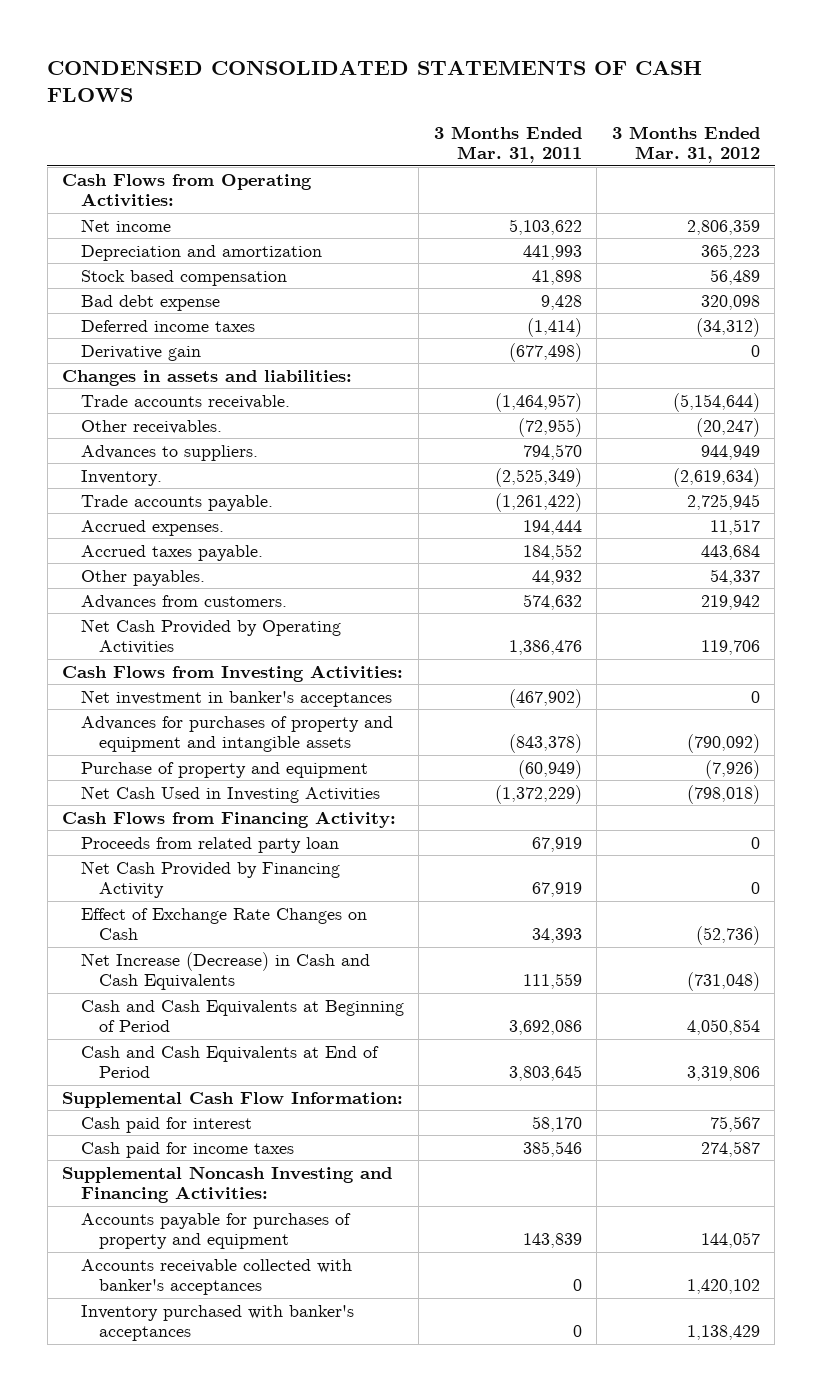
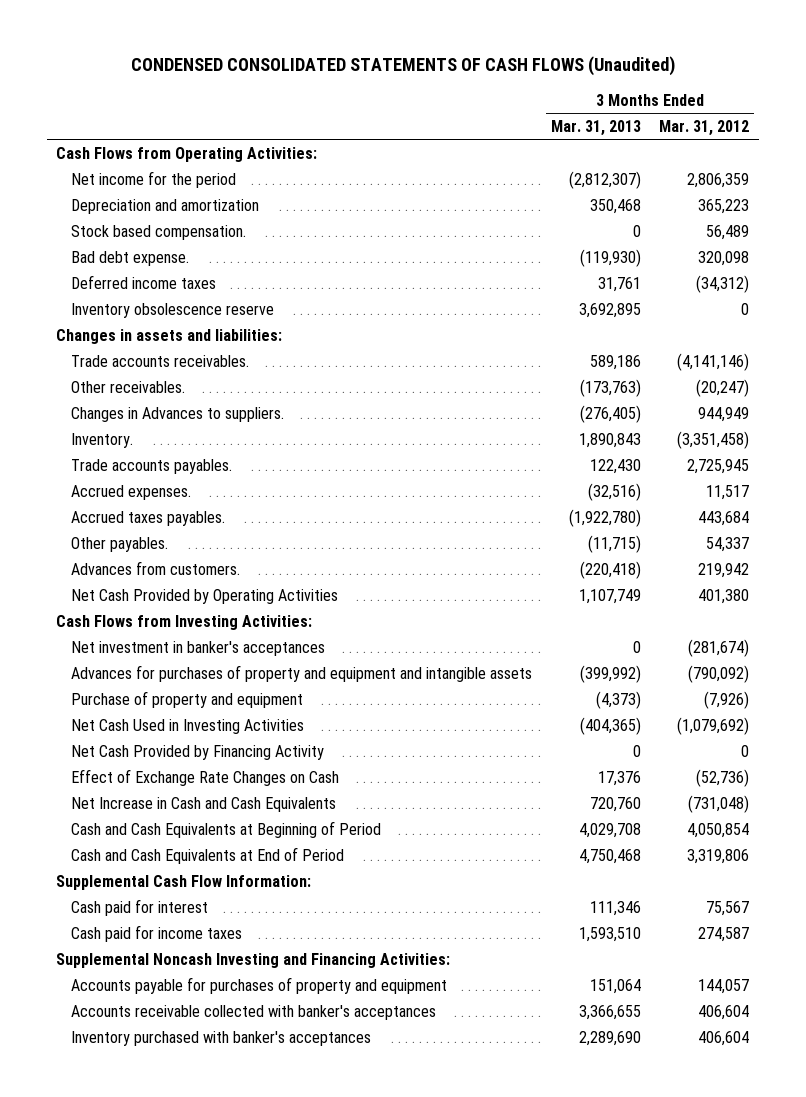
[47,59,703,103] CONDENSED CONSOLIDATED STATEMENTS OF CASH FLOWS -> [130,56,675,77] CONDENSED CONSOLIDATED STATEMENTS OF CASH FLOWS (Unaudited)
[433,125,582,164] 3 Months Ended Mar. 31, 2011 -> none
none -> [550,119,641,136] Mar. 31, 2013
[80,218,171,232] Net income -> [71,170,237,188] Net income for the period
[80,269,287,286] Stock based compensation -> [71,224,247,240] Stock based compensation.
[80,294,220,311] Bad debt expense -> [71,250,190,266] Bad debt expense.
[80,344,201,361] Derivative gain -> none
none -> [71,302,275,318] Inventory obsolescence reserve
[80,394,290,409] Trade accounts receivable. -> [71,354,250,367] Trade accounts receivables.
[672,392,760,412] (5,154,644) -> [677,352,750,371] (4,141,146)
[80,444,258,461] Advances to suppliers. -> [71,406,285,422] Changes in Advances to suppliers.
[672,467,760,487] (2,619,634) -> [677,430,750,449] (3,351,458)
[80,494,273,511] Trade accounts payable. -> [71,458,233,474] Trade accounts payables.
[80,544,263,561] Accrued taxes payable. -> [71,510,226,526] Accrued taxes payables.
[700,640,760,656] 119,706 -> [698,588,750,604] 401,380
[750,690,760,703] 0 -> [688,638,750,657] (281,674)
[62,810,397,828] Cash Flows from Financing Activity: -> none
[80,836,339,853] Proceeds from related party loan -> none
[686,784,760,804] (798,018) -> [677,716,750,735] (1,079,692)
[80,951,370,991] Net Increase (Decrease) in Cash and Cash Equivalents -> [71,796,337,812] Net Increase in Cash and Cash Equivalents
[686,1279,760,1295] 1,420,102 -> [698,1004,750,1020] 406,604
[686,1325,760,1341] 1,138,429 -> [698,1030,750,1046] 406,604

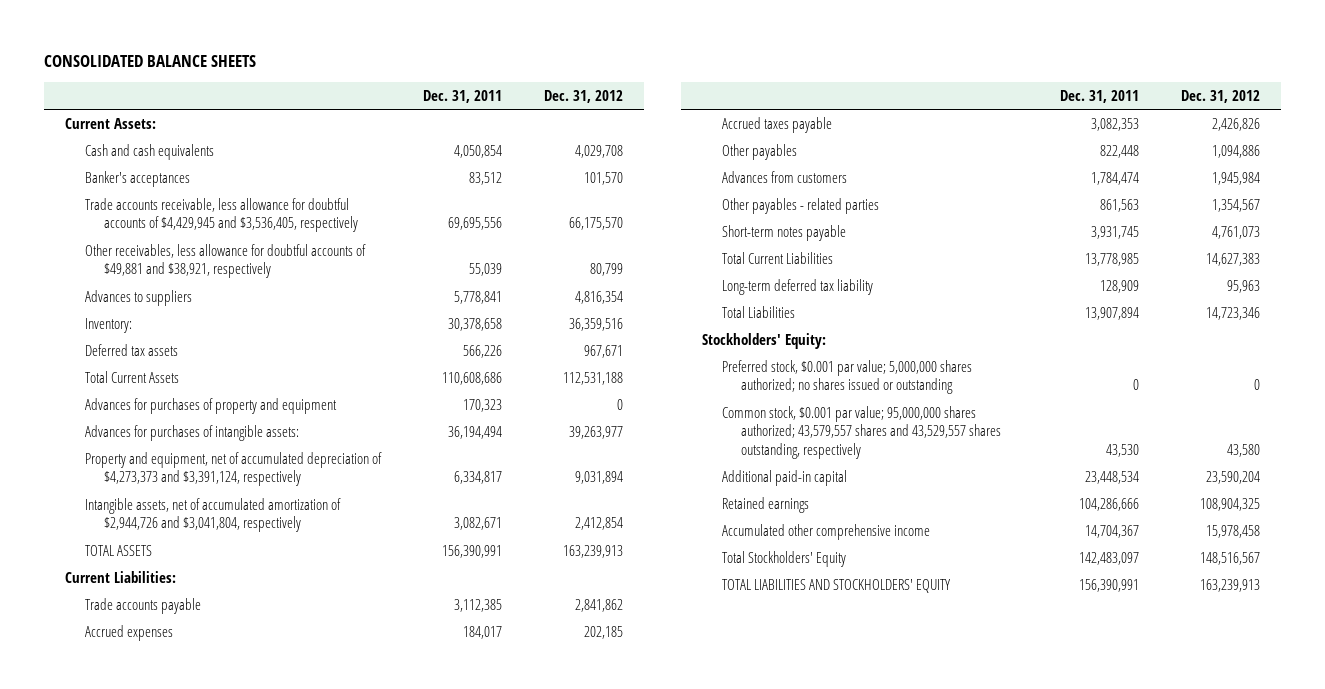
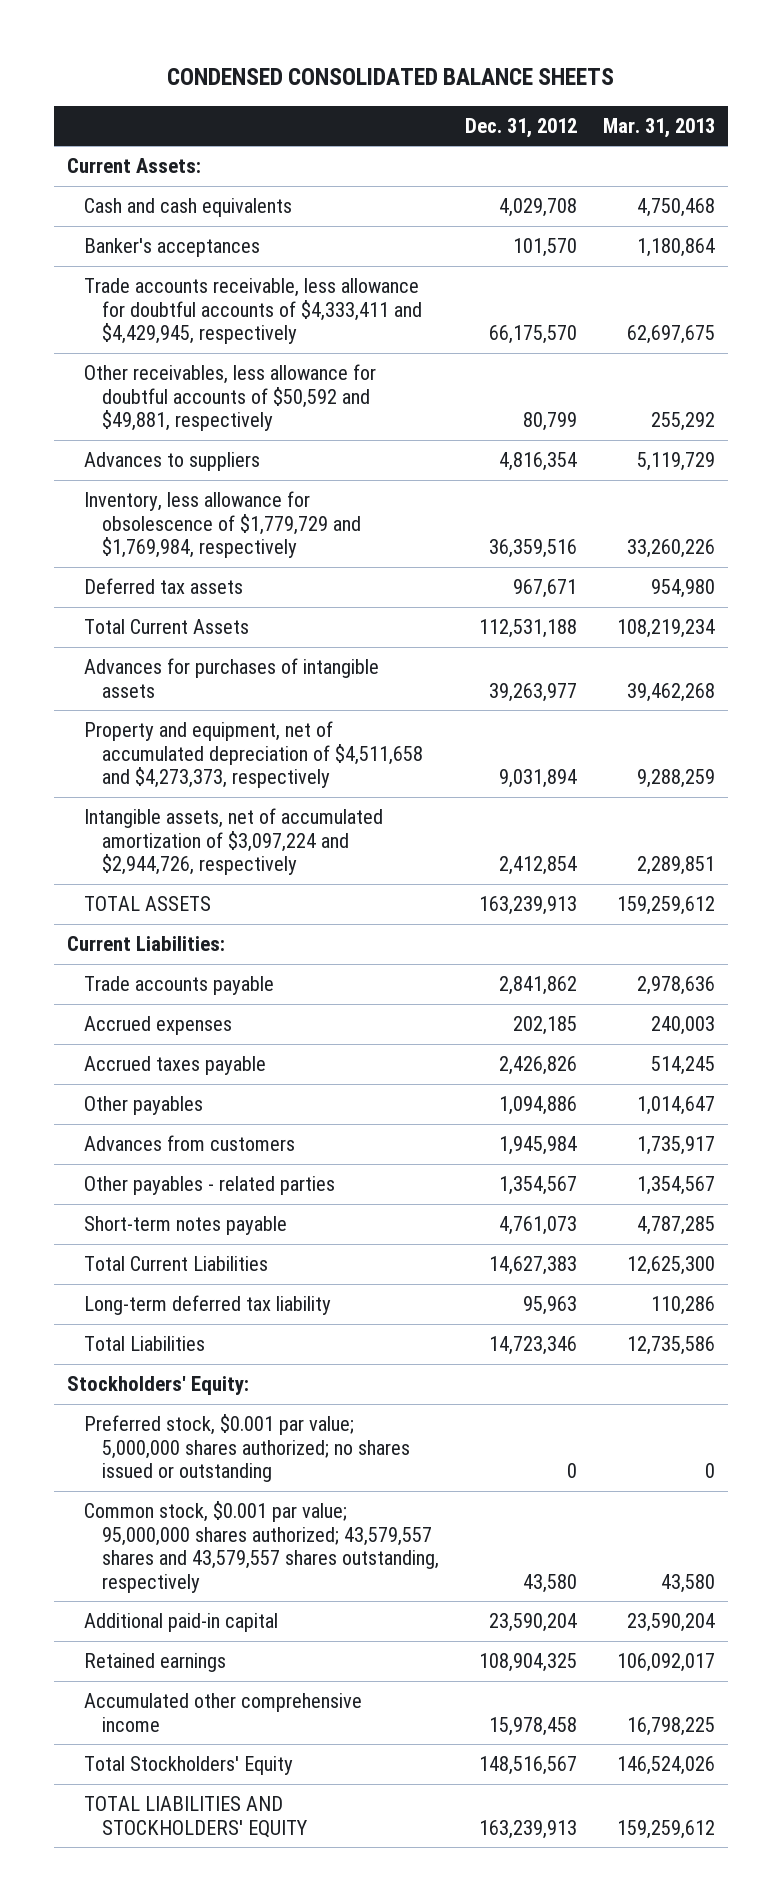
[44,55,257,68] CONSOLIDATED BALANCE SHEETS -> [166,68,614,86] CONDENSED CONSOLIDATED BALANCE SHEETS
[422,90,502,104] Dec. 31, 2011 -> none
none -> [602,117,715,138] Mar. 31, 2013
[84,197,359,233] Trade accounts receivable, less allowance for doubtful accounts of $4,429,945 and $3,536,405, respectively -> [84,278,423,345] Trade accounts receivable, less allowance for doubtful accounts of $4,333,411 and $4,429,945, respectively
[84,243,366,279] Other receivables, less allowance for doubtful accounts of $49,881 and $38,921, respectively -> [84,364,377,432] Other receivables, less allowance for doubtful accounts of $50,592 and $49,881, respectively
[84,317,132,333] Inventory: -> [84,491,362,559] Inventory, less allowance for obsolescence of $1,779,729 and $1,769,984, respectively
[84,397,337,414] Advances for purchases of property and equipment -> none
[84,424,299,441] Advances for purchases of intangible assets: -> [84,658,380,698] Advances for purchases of intangible assets
[84,451,382,487] Property and equipment, net of accumulated depreciation of $4,273,373 and $3,391,124, respectively -> [84,721,424,789] Property and equipment, net of accumulated depreciation of $4,511,658 and $4,273,373, respectively
[84,497,341,533] Intangible assets, net of accumulated amortization of $2,944,726 and $3,041,804, respectively -> [84,808,384,876] Intangible assets, net of accumulated amortization of $3,097,224 and $2,944,726, respectively
[721,405,1002,459] Common stock, $0.001 par value; 95,000,000 shares authorized; 43,579,557 shares and 43,529,557 shares outstanding, respectively -> [84,1501,440,1593] Common stock, $0.001 par value; 95,000,000 shares authorized; 43,579,557 shares and 43,579,557 shares outstanding, respectively

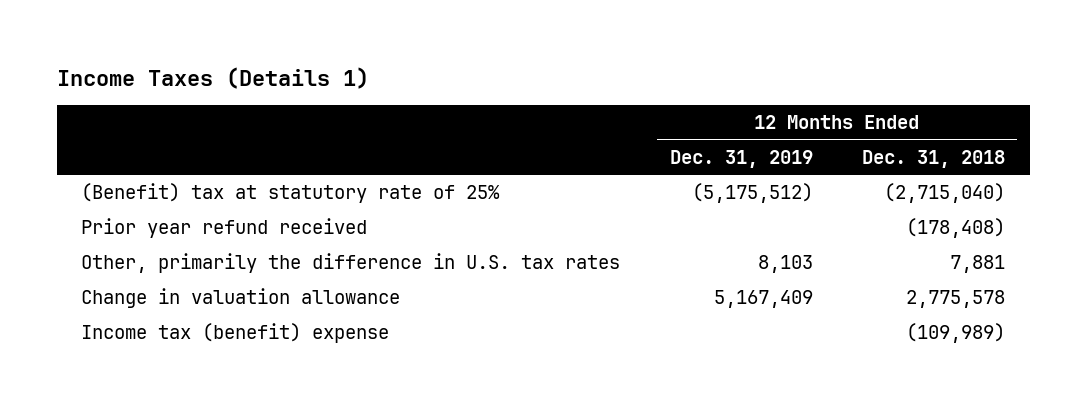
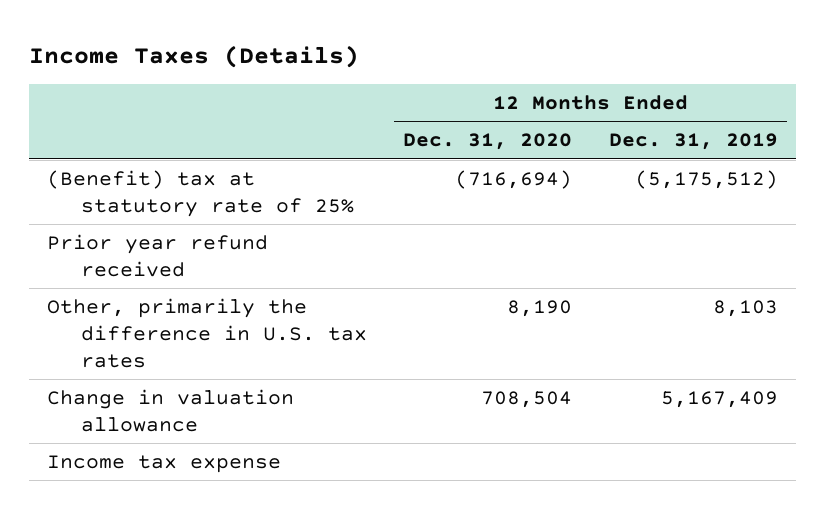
[56,66,369,89] Income Taxes (Details 1) -> [28,44,359,68] Income Taxes (Details)
[862,149,1006,168] Dec. 31, 2018 -> none
none -> [403,133,573,151] Dec. 31, 2020
[81,323,390,344] Income tax (benefit) expense -> [47,454,282,473] Income tax expense

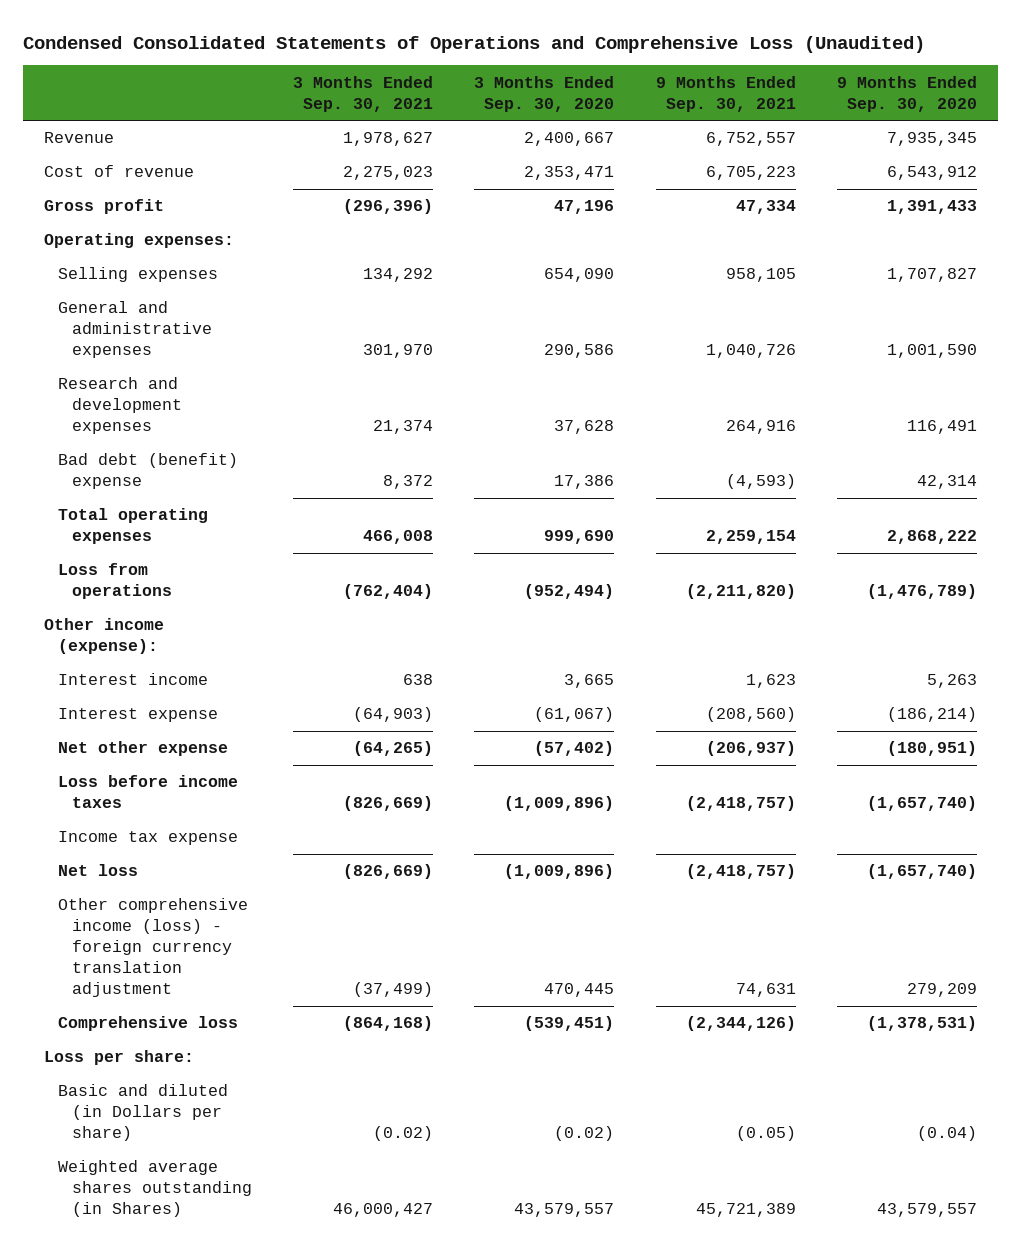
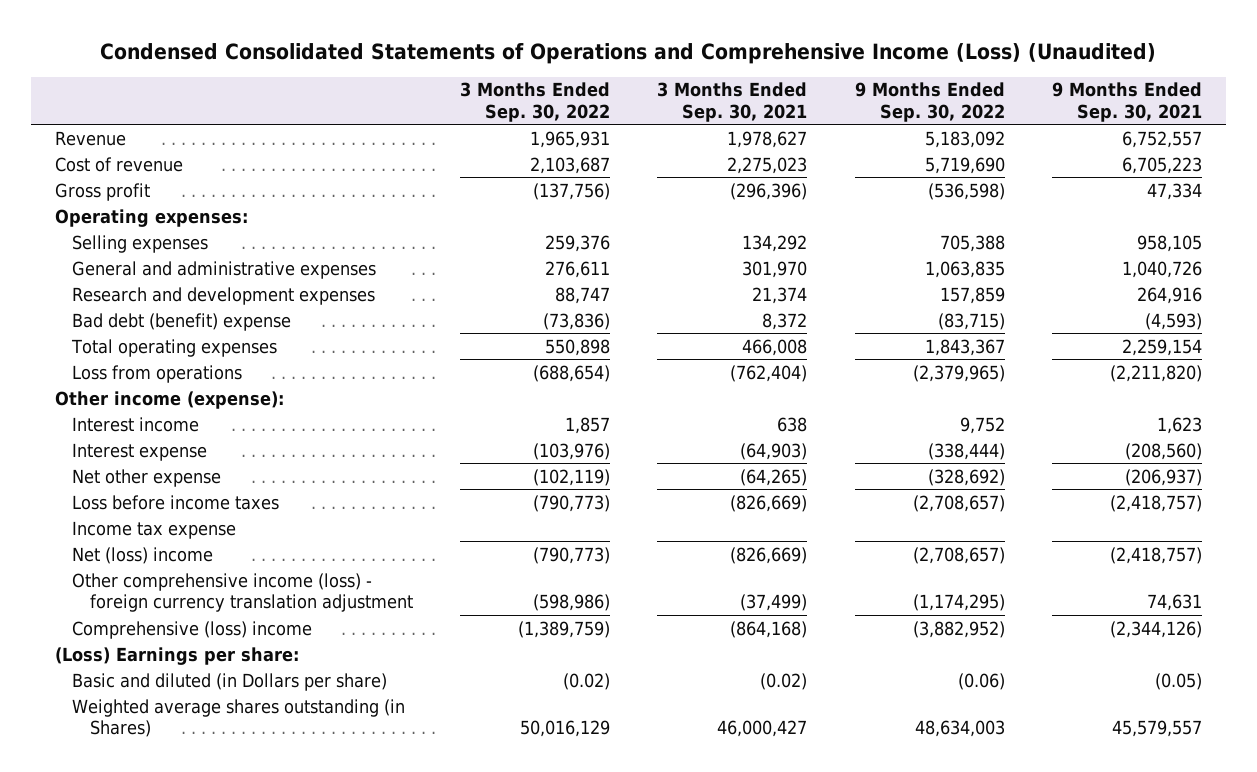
[23,35,926,53] Condensed Consolidated Statements of Operations and Comprehensive Loss (Unaudited) -> [100,42,1157,64] Condensed Consolidated Statements of Operations and Comprehensive Income (Loss) (Unaudited)
[474,75,615,112] 3 Months Ended Sep. 30, 2020 -> none
[837,75,978,112] 9 Months Ended Sep. 30, 2020 -> none
none -> [460,82,611,122] 3 Months Ended Sep. 30, 2022
none -> [854,82,1005,122] 9 Months Ended Sep. 30, 2022
[57,864,138,877] Net loss -> [72,546,214,564] Net (loss) income
[57,1016,238,1032] Comprehensive loss -> [72,620,313,639] Comprehensive (loss) income
[43,1050,194,1066] Loss per share: -> [54,646,299,665] (Loss) Earnings per share:
[695,1203,796,1218] 45,721,389 -> [1111,719,1202,737] 45,579,557

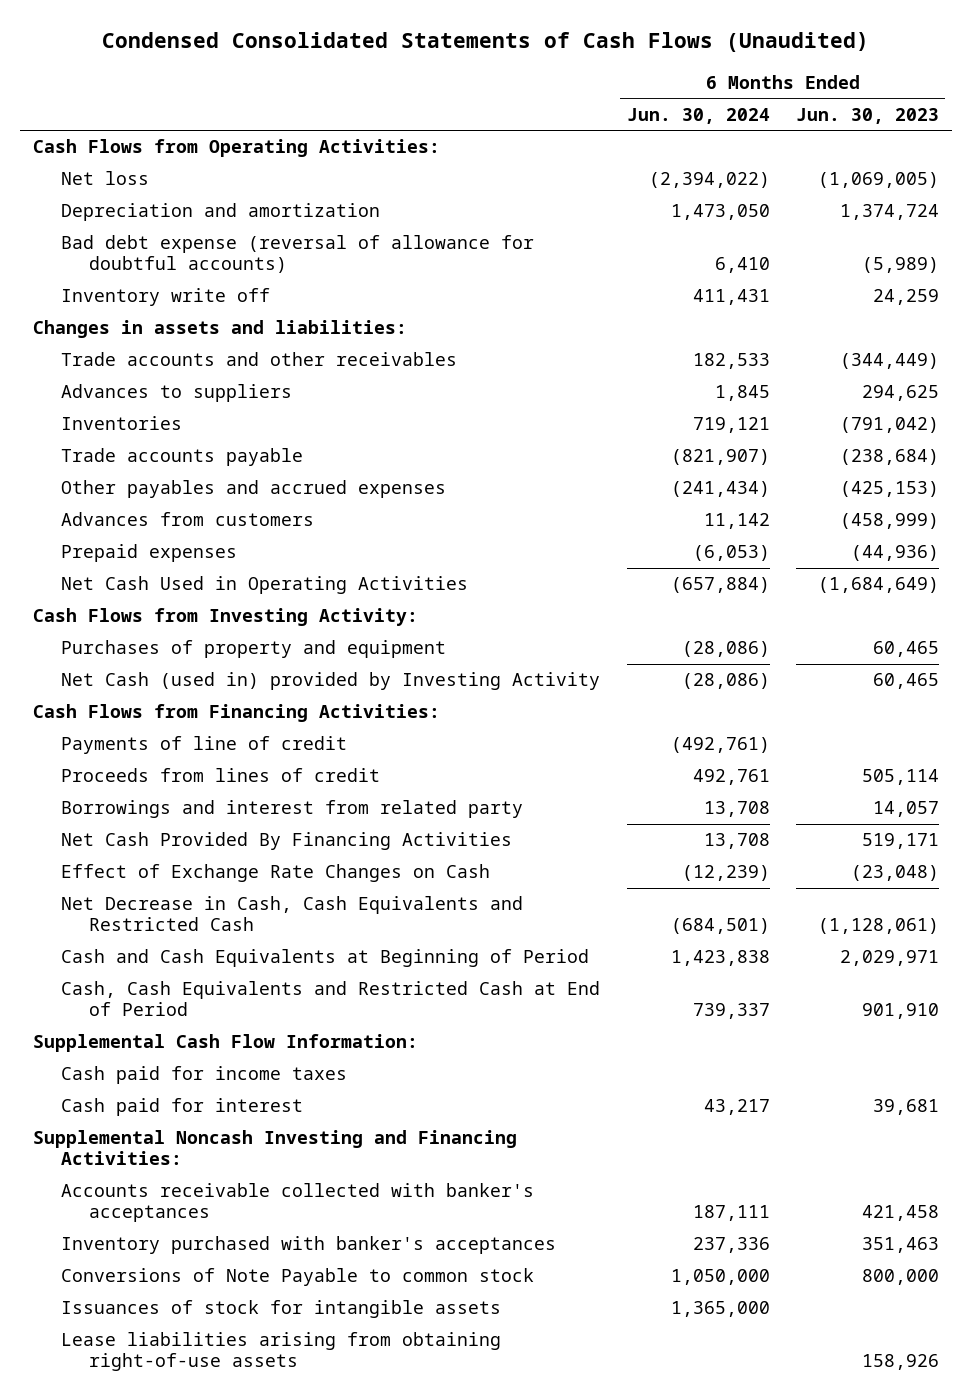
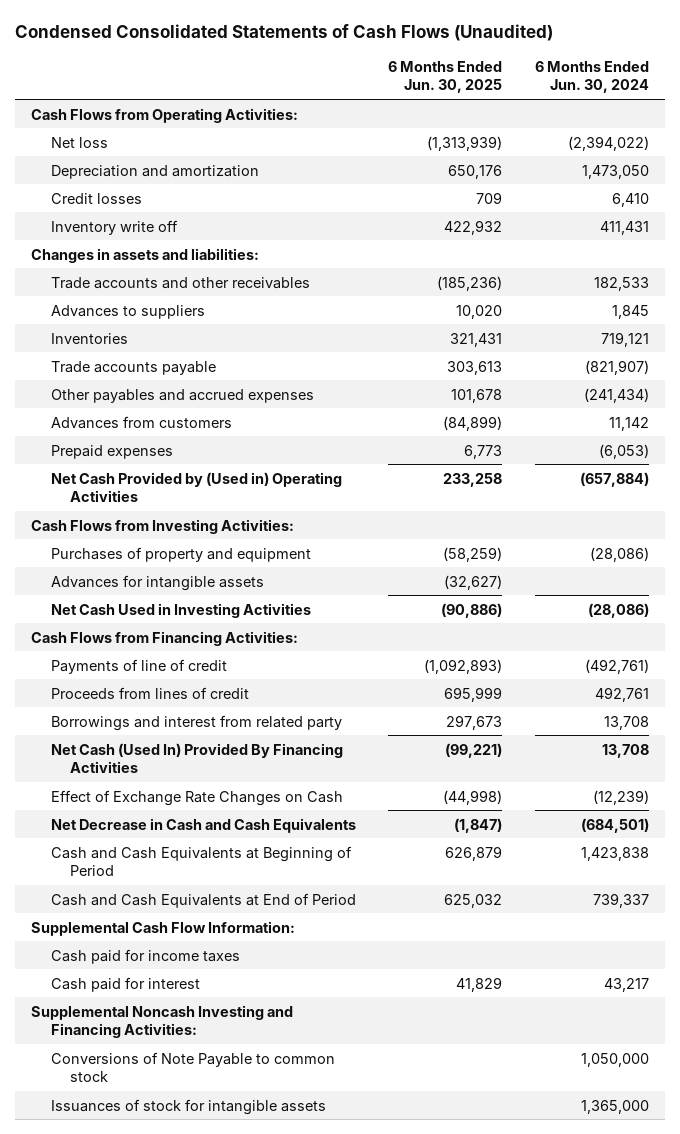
[795,107,939,124] Jun. 30, 2023 -> none
none -> [388,61,503,94] 6 Months Ended Jun. 30, 2025
[61,235,535,274] Bad debt expense (reversal of allowance for doubtful accounts) -> [50,192,142,204] Credit losses
[61,576,469,595] Net Cash Used in Operating Activities -> [50,471,342,502] Net Cash Provided by (Used in) Operating Activities
[33,608,419,627] Cash Flows from Investing Activity: -> [31,518,295,534] Cash Flows from Investing Activities:
none -> [50,574,264,591] Advances for intangible assets
[61,672,601,691] Net Cash (used in) provided by Investing Activity -> [50,602,311,618] Net Cash Used in Investing Activities
[61,832,513,851] Net Cash Provided By Financing Activities -> [50,742,343,773] Net Cash (Used In) Provided By Financing Activities
[61,896,524,932] Net Decrease in Cash, Cash Equivalents and Restricted Cash -> [50,817,356,833] Net Decrease in Cash and Cash Equivalents
[61,981,601,1017] Cash, Cash Equivalents and Restricted Cash at End of Period -> [50,892,356,908] Cash and Cash Equivalents at End of Period
[61,1183,535,1223] Accounts receivable collected with banker's acceptances -> none
[61,1236,557,1255] Inventory purchased with banker's acceptances -> none
[61,1332,502,1372] Lease liabilities arising from obtaining right-of-use assets -> none

